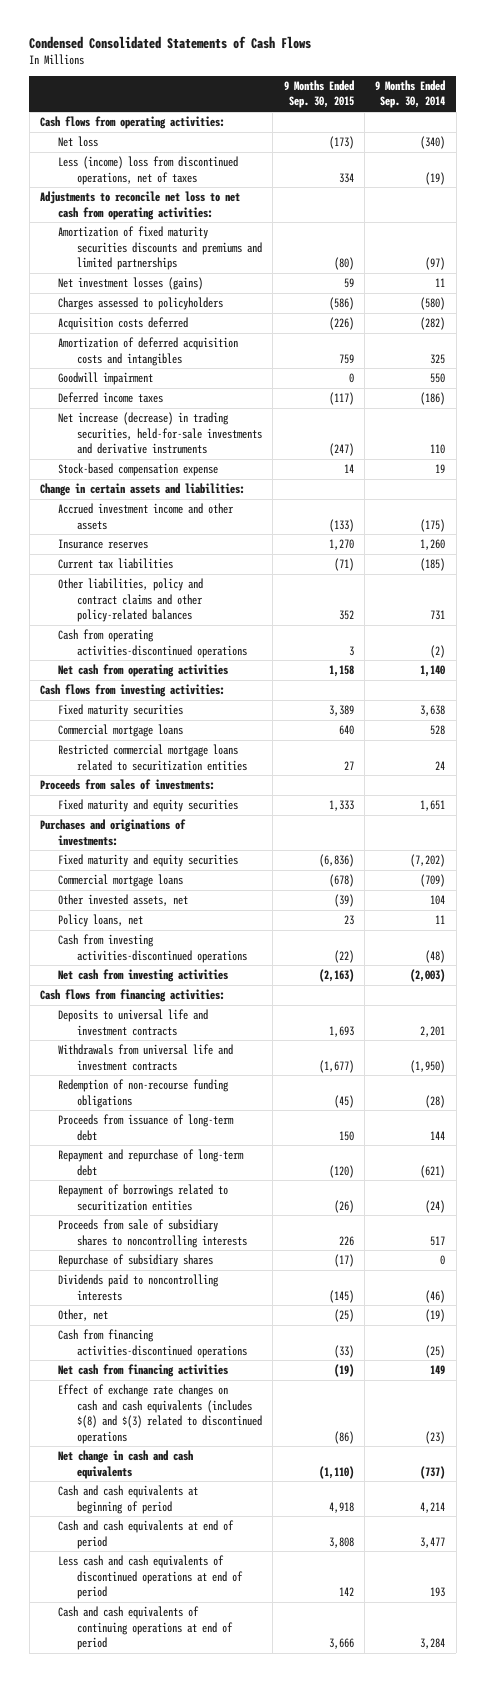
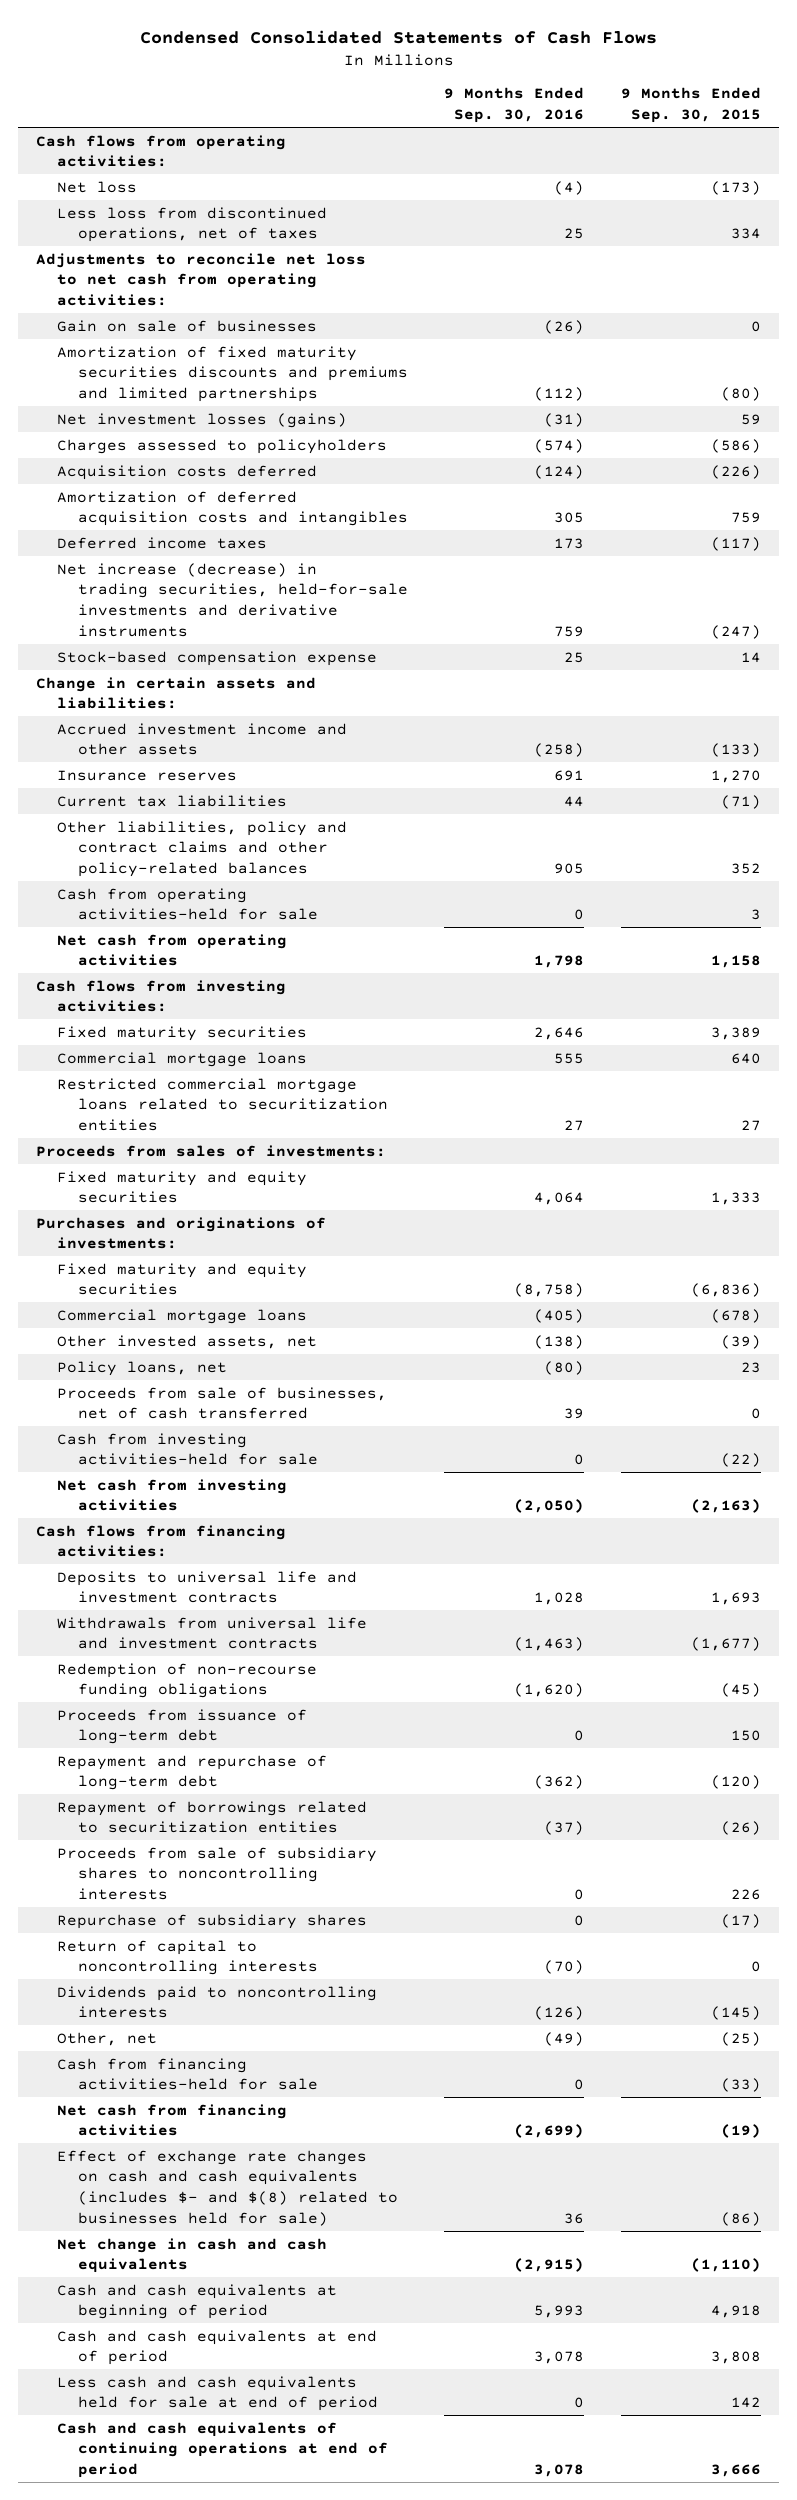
[375,79,446,109] 9 Months Ended Sep. 30, 2014 -> none
none -> [444,87,585,124] 9 Months Ended Sep. 30, 2016
[58,156,239,185] Less (income) loss from discontinued operations, net of taxes -> [56,206,327,243] Less loss from discontinued operations, net of taxes
none -> [56,319,317,332] Gain on sale of businesses
[58,372,154,386] Goodwill impairment -> none
[58,629,248,658] Cash from operating activities-discontinued operations -> [56,887,318,921] Cash from operating activities-held for sale
none -> [56,1386,387,1420] Proceeds from sale of businesses, net of cash transferred
[58,934,248,963] Cash from investing activities-discontinued operations -> [56,1432,318,1466] Cash from investing activities-held for sale
none -> [56,1939,318,1976] Return of capital to noncontrolling interests
[58,1329,248,1358] Cash from financing activities-discontinued operations -> [56,2057,318,2091] Cash from financing activities-held for sale
[58,1384,263,1444] Effect of exchange rate changes on cash and cash equivalents (includes $(8) and $(3) related to discontinued operations -> [56,2149,398,2227] Effect of exchange rate changes on cash and cash equivalents (includes $- and $(8) related to businesses held for sale)
[58,1555,244,1600] Less cash and cash equivalents of discontinued operations at end of period -> [56,2375,378,2412] Less cash and cash equivalents held for sale at end of period

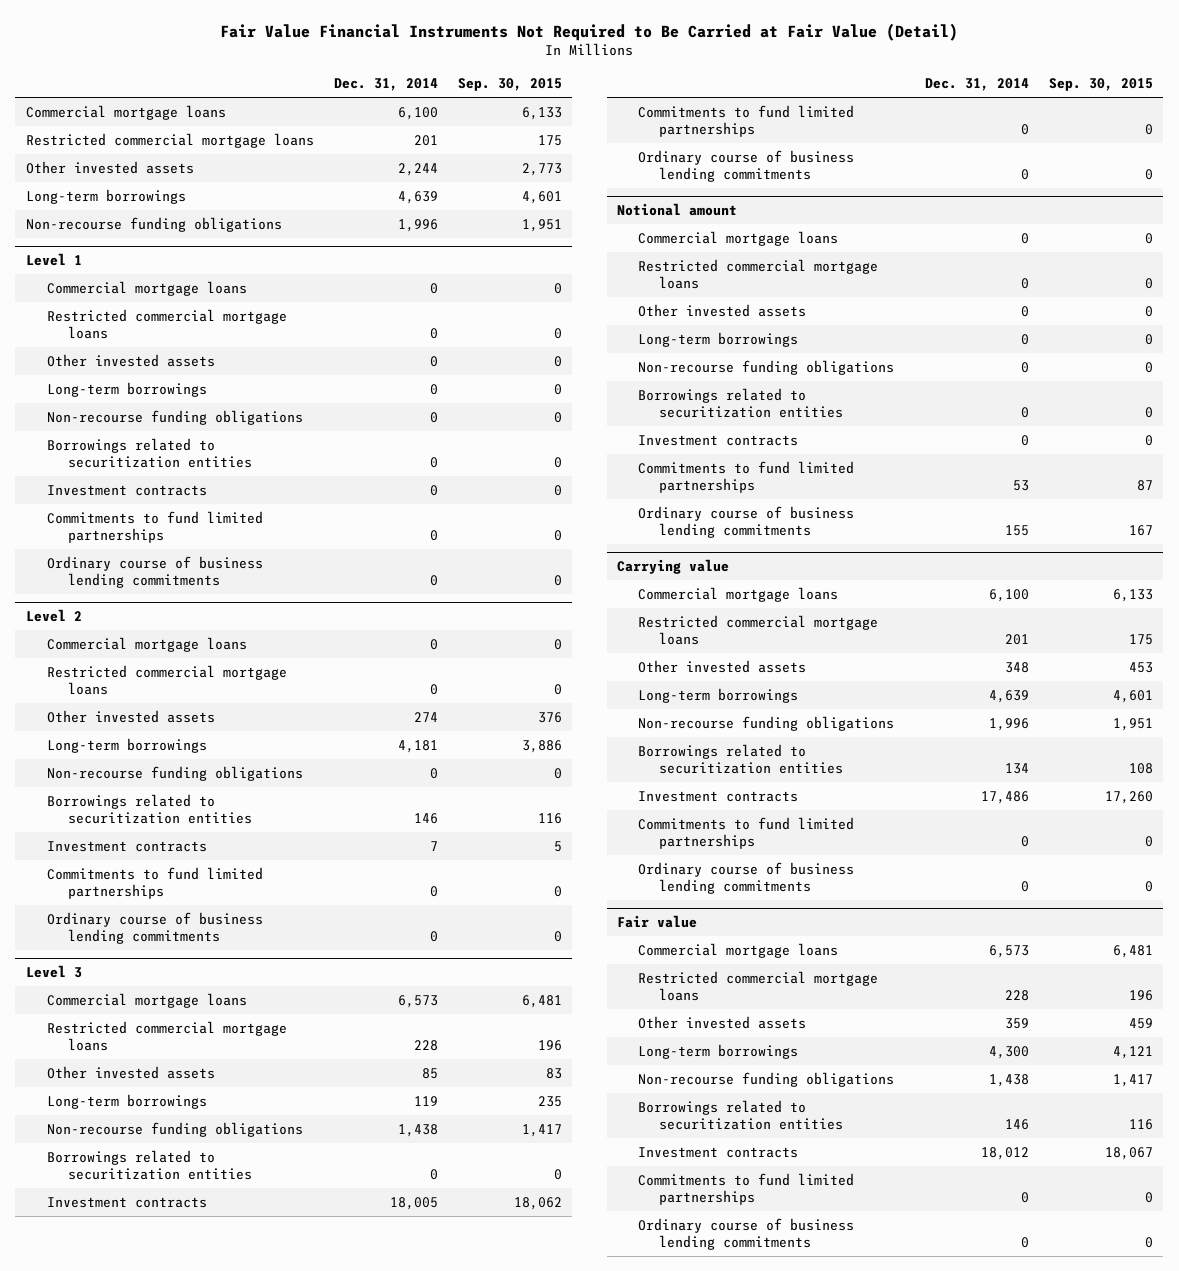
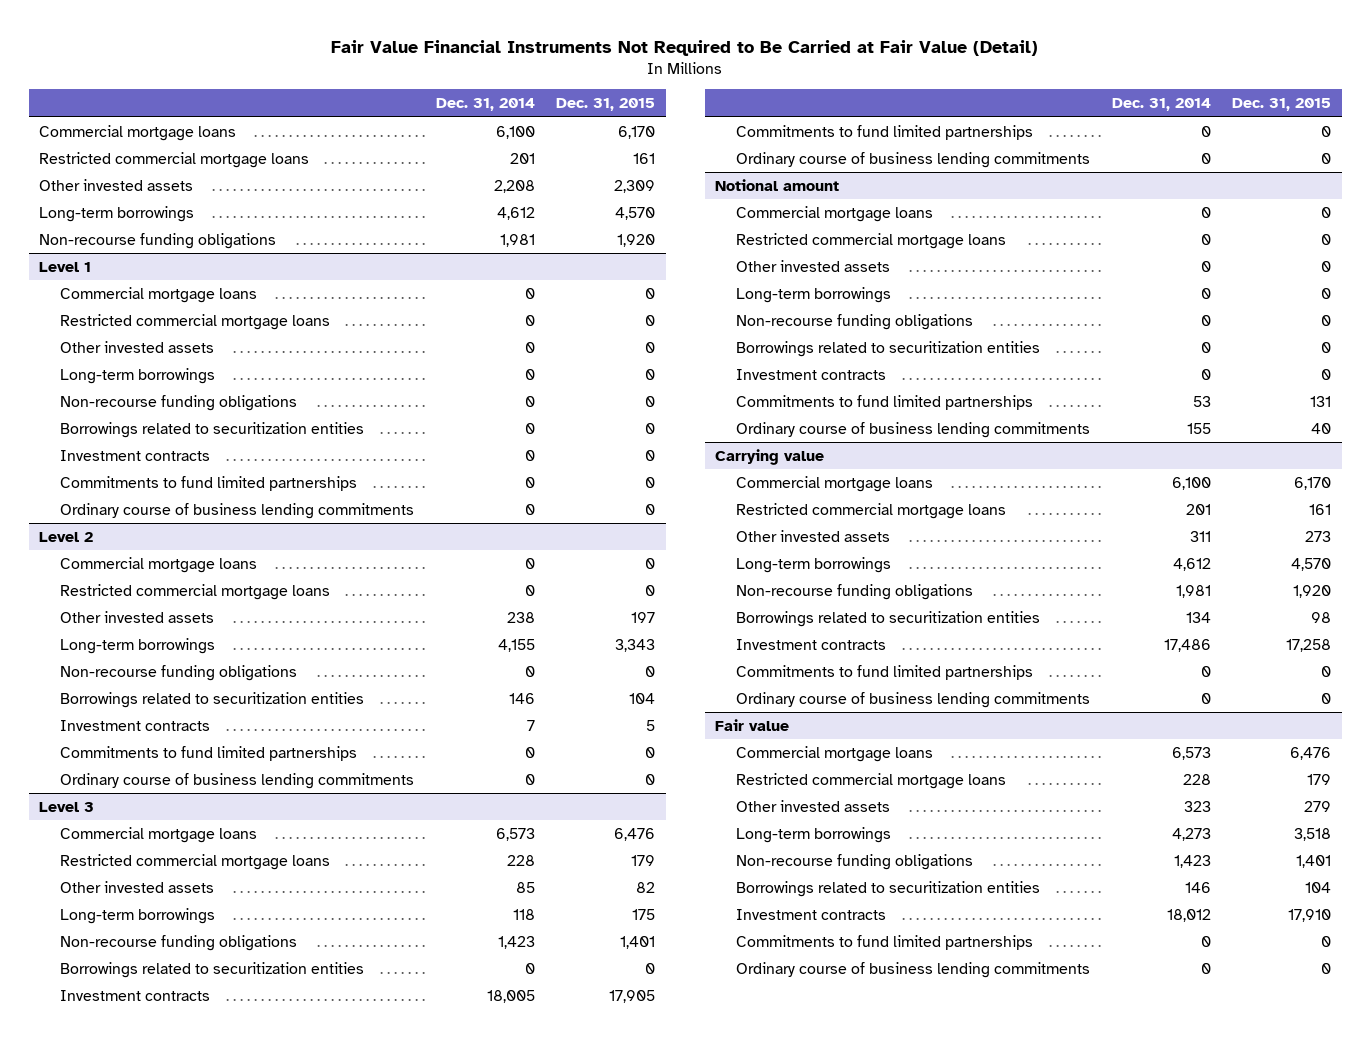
[458,78,563,92] Sep. 30, 2015 -> none
none -> [556,98,656,112] Dec. 31, 2015
[397,162,438,176] 2,244 -> [493,179,535,193] 2,208
[397,190,438,204] 4,639 -> [496,206,535,220] 4,612
[397,218,438,232] 1,996 -> [499,233,535,247] 1,981
[413,711,438,722] 274 -> [506,611,535,623] 238
[397,739,438,753] 4,181 -> [497,638,535,652] 4,155
[413,1095,438,1106] 119 -> [512,908,535,920] 118
[397,1123,438,1137] 1,438 -> [497,935,535,949] 1,423
[1005,661,1030,673] 348 -> [1189,530,1211,542] 311
[989,689,1030,703] 4,639 -> [1172,557,1211,571] 4,612
[989,717,1030,731] 1,996 -> [1175,584,1211,598] 1,981
[1005,1017,1030,1029] 359 -> [1183,800,1211,812] 323
[989,1045,1030,1059] 4,300 -> [1171,827,1211,841] 4,273
[989,1073,1030,1087] 1,438 -> [1173,854,1211,868] 1,423

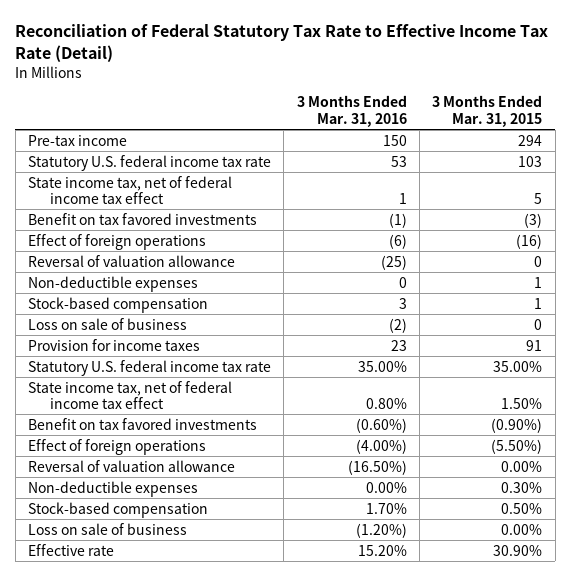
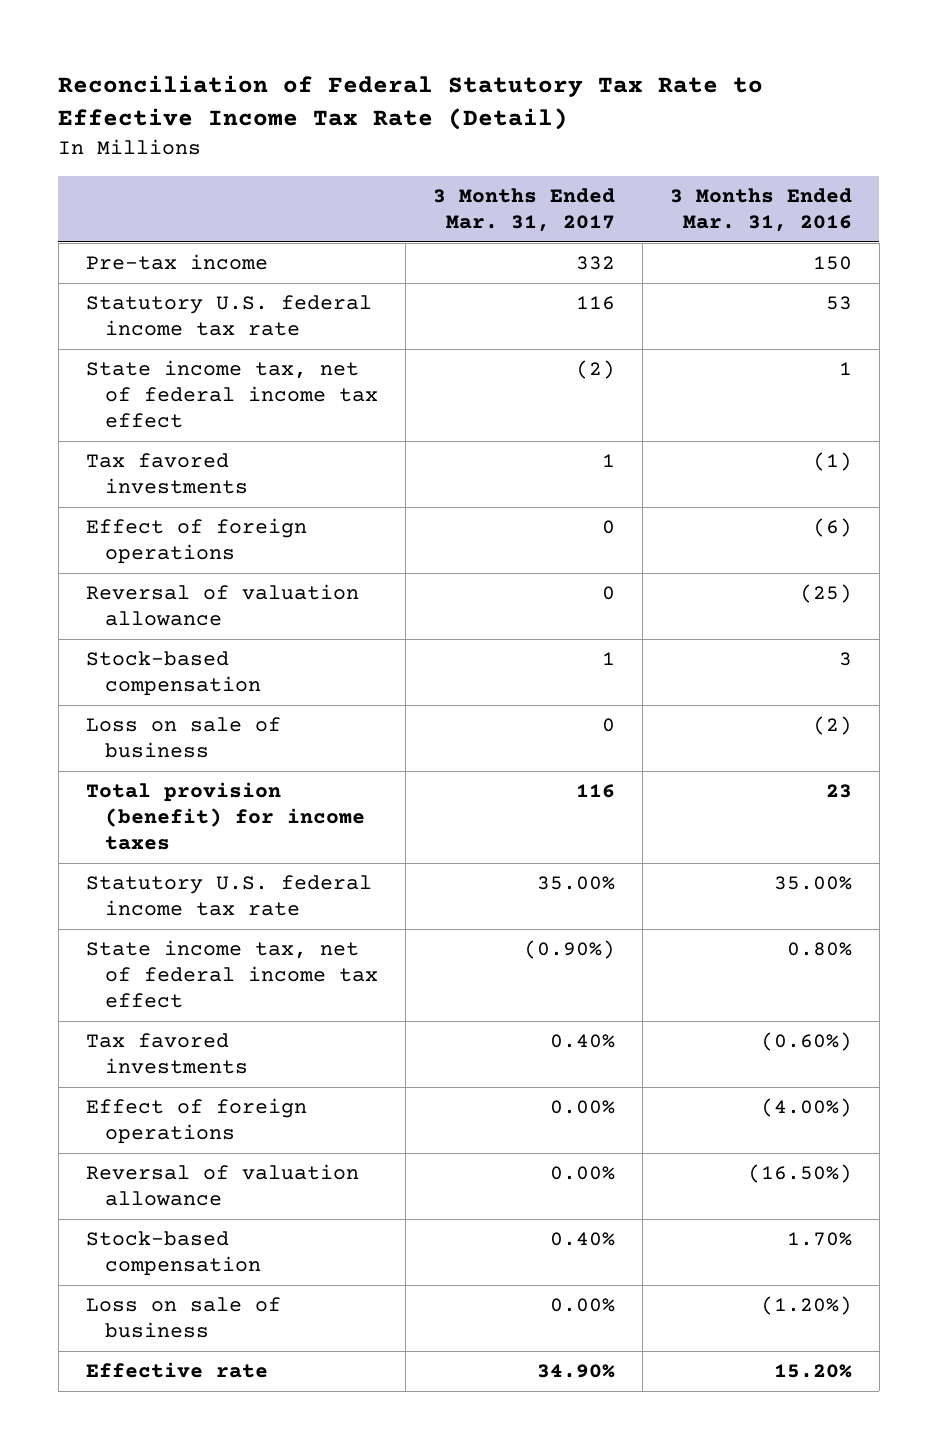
[432,95,543,127] 3 Months Ended Mar. 31, 2015 -> none
none -> [433,188,616,232] 3 Months Ended Mar. 31, 2017
[28,212,258,225] Benefit on tax favored investments -> [85,453,249,495] Tax favored investments
[28,275,199,292] Non-deductible expenses -> none
[28,338,201,351] Provision for income taxes -> [85,782,366,851] Total provision (benefit) for income taxes
[28,417,258,430] Benefit on tax favored investments -> [85,1033,249,1075] Tax favored investments
[28,480,199,497] Non-deductible expenses -> none

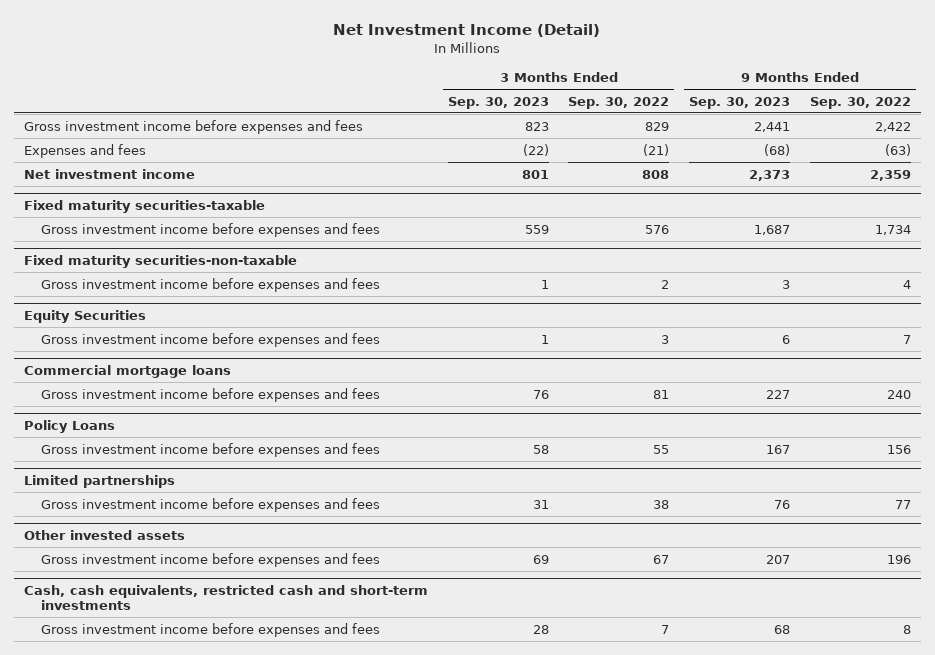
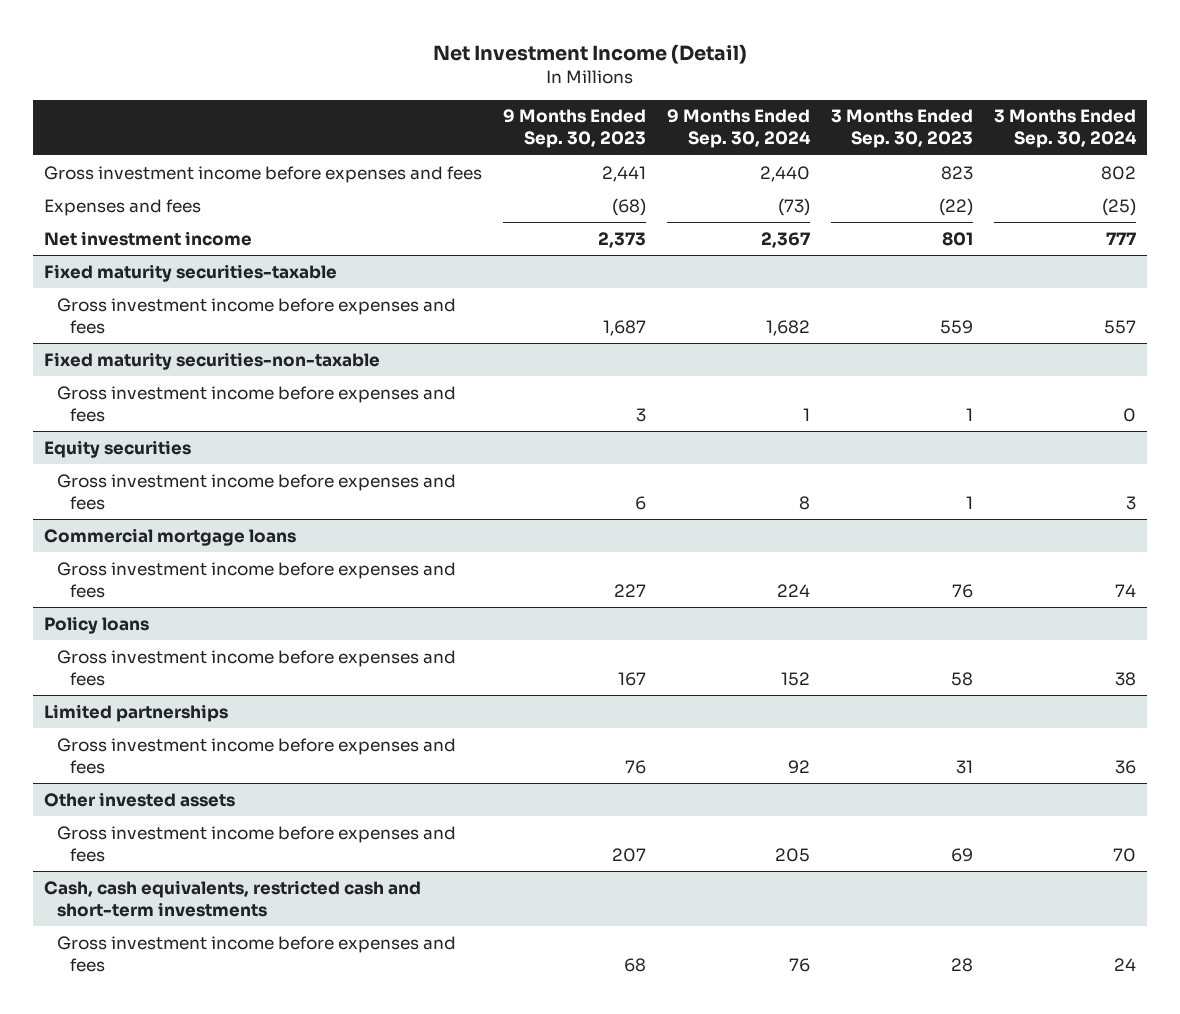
[568,96,670,109] Sep. 30, 2022 -> none
[809,96,911,109] Sep. 30, 2022 -> none
none -> [666,109,811,149] 9 Months Ended Sep. 30, 2024
none -> [994,109,1138,149] 3 Months Ended Sep. 30, 2024
[24,310,147,324] Equity Securities -> [43,439,191,458] Equity securities
[24,420,116,434] Policy Loans -> [43,615,149,634] Policy loans

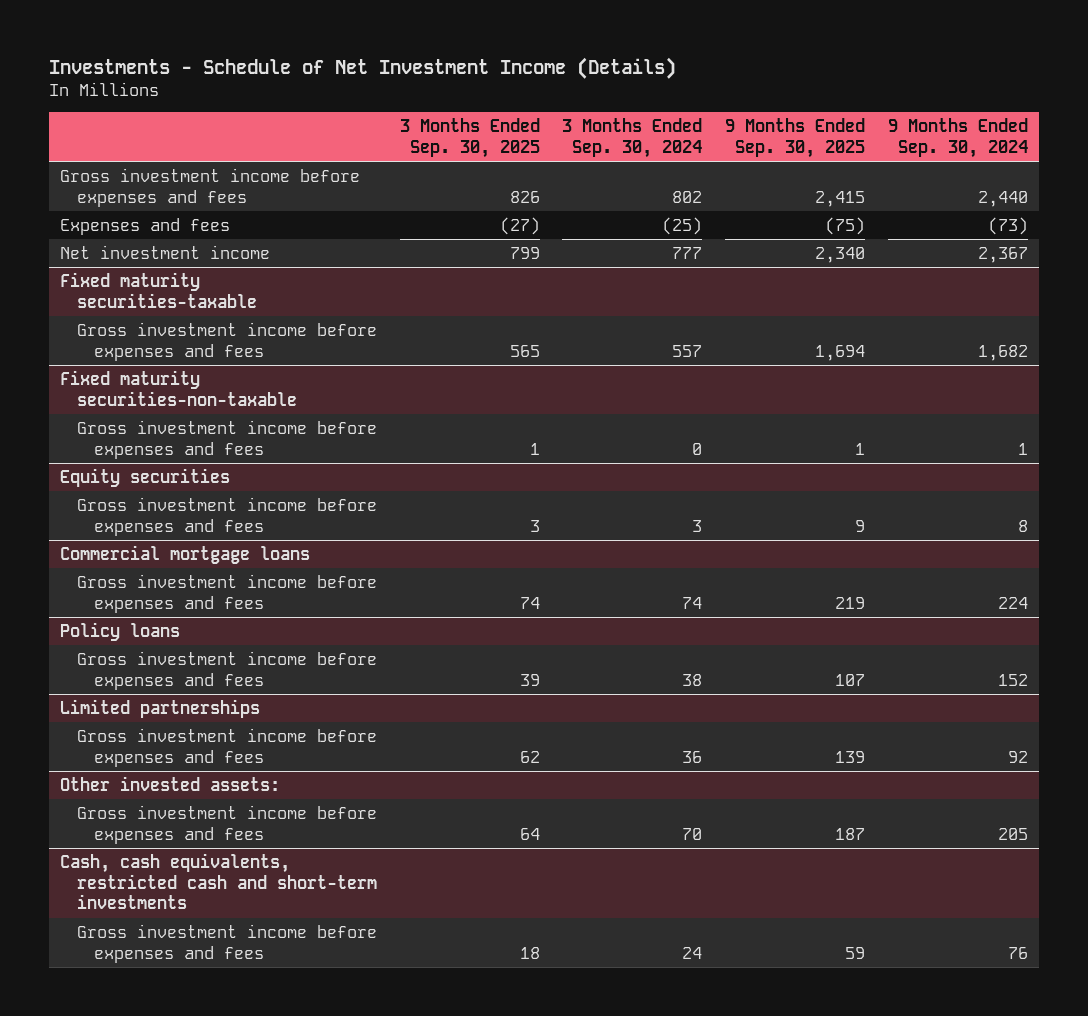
[432,43,747,64] Net Investment Income (Detail) -> [48,56,676,79] Investments - Schedule of Net Investment Income (Details)
[502,109,646,149] 9 Months Ended Sep. 30, 2023 -> none
[830,109,973,149] 3 Months Ended Sep. 30, 2023 -> none
none -> [399,117,540,158] 3 Months Ended Sep. 30, 2025
none -> [724,117,865,158] 9 Months Ended Sep. 30, 2025
[43,791,235,807] Other invested assets -> [59,775,280,791] Other invested assets:

